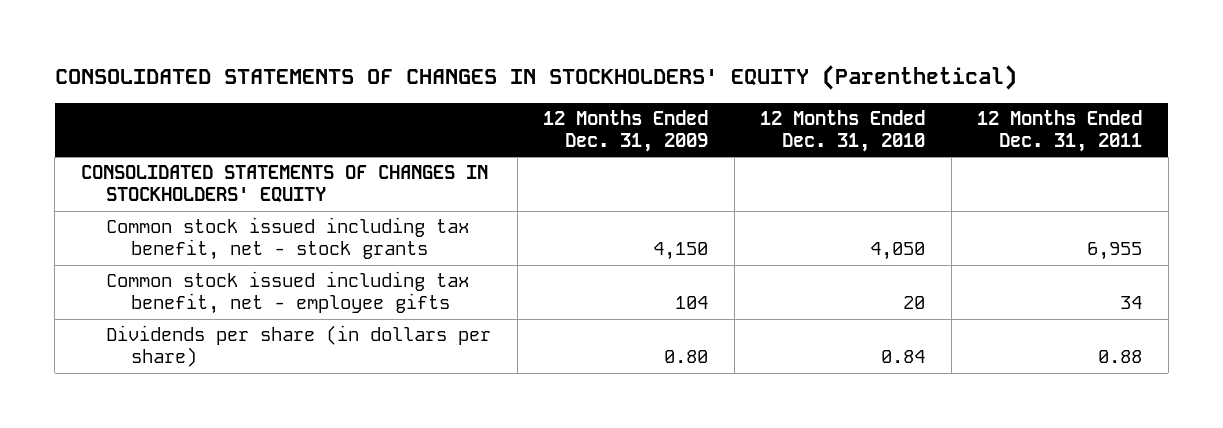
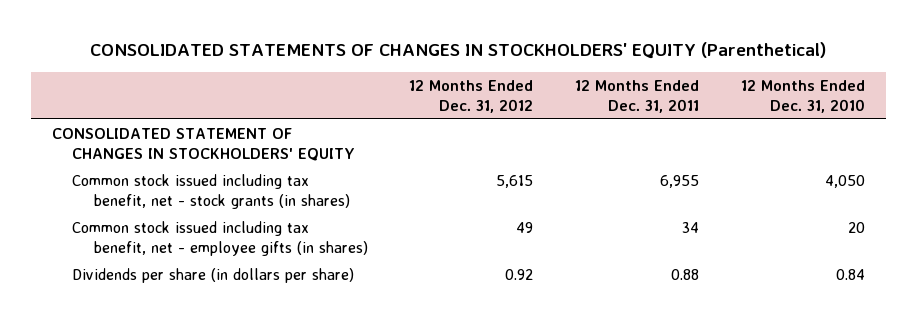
[543,110,709,153] 12 Months Ended Dec. 31, 2009 -> none
none -> [409,80,534,114] 12 Months Ended Dec. 31, 2012
[80,165,488,203] CONSOLIDATED STATEMENTS OF CHANGES IN STOCKHOLDERS' EQUITY -> [51,127,356,161] CONSOLIDATED STATEMENT OF CHANGES IN STOCKHOLDERS' EQUITY
[106,217,470,261] Common stock issued including tax benefit, net - stock grants -> [72,173,350,209] Common stock issued including tax benefit, net - stock grants (in shares)
[106,271,470,315] Common stock issued including tax benefit, net - employee gifts -> [72,220,368,256] Common stock issued including tax benefit, net - employee gifts (in shares)

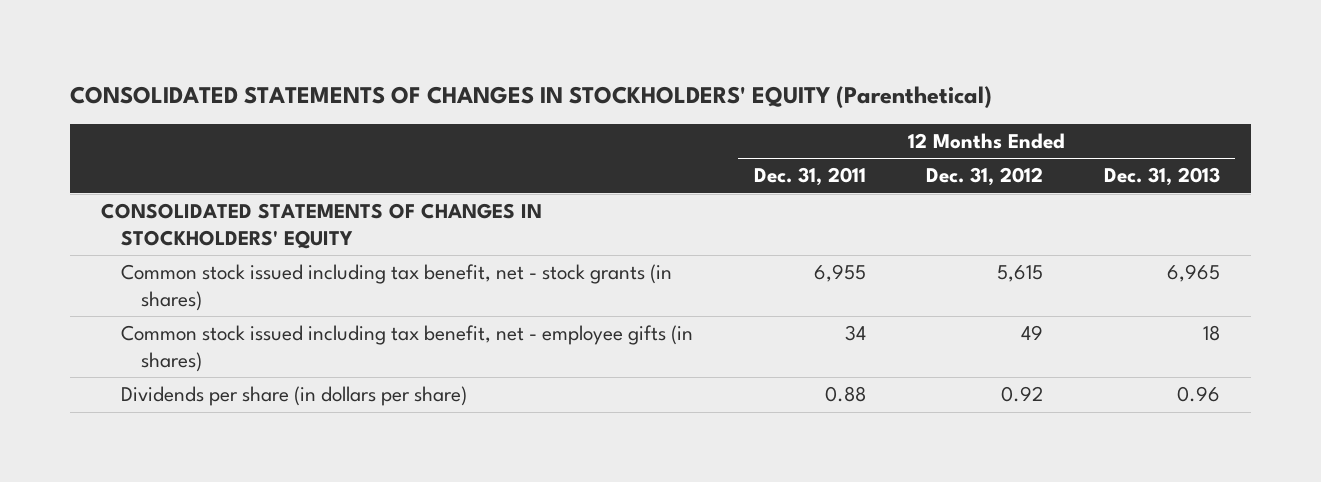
[740,80,865,114] 12 Months Ended Dec. 31, 2010 -> none
none -> [1104,167,1221,187] Dec. 31, 2013
[51,127,356,161] CONSOLIDATED STATEMENT OF CHANGES IN STOCKHOLDERS' EQUITY -> [100,203,542,249] CONSOLIDATED STATEMENTS OF CHANGES IN STOCKHOLDERS' EQUITY

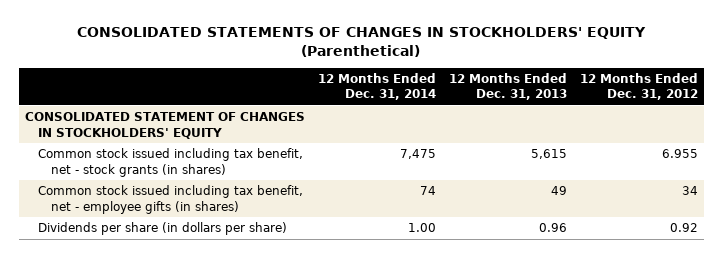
[753,167,866,187] Dec. 31, 2011 -> none
none -> [318,72,437,101] 12 Months Ended Dec. 31, 2014
[100,203,542,249] CONSOLIDATED STATEMENTS OF CHANGES IN STOCKHOLDERS' EQUITY -> [25,112,306,139] CONSOLIDATED STATEMENT OF CHANGES IN STOCKHOLDERS' EQUITY
[997,265,1044,283] 5,615 -> [661,149,698,159] 6.955
[1167,264,1221,283] 6,965 -> [530,149,567,160] 5,615
[1021,325,1044,341] 49 -> [681,186,698,196] 34
[1203,325,1221,342] 18 -> [550,186,567,196] 49

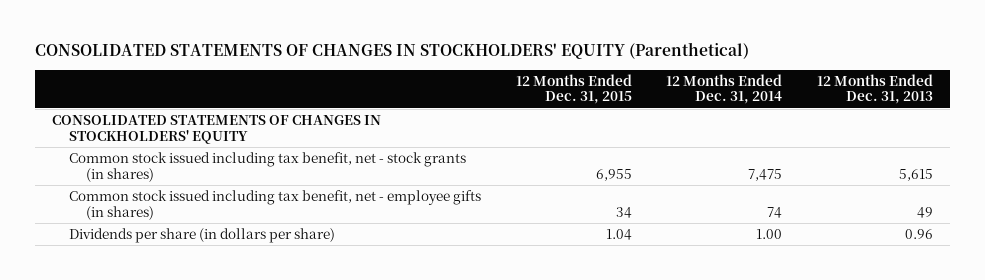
[579,72,698,101] 12 Months Ended Dec. 31, 2012 -> none
none -> [515,73,632,105] 12 Months Ended Dec. 31, 2015
[25,112,306,139] CONSOLIDATED STATEMENT OF CHANGES IN STOCKHOLDERS' EQUITY -> [52,115,382,144] CONSOLIDATED STATEMENTS OF CHANGES IN STOCKHOLDERS' EQUITY

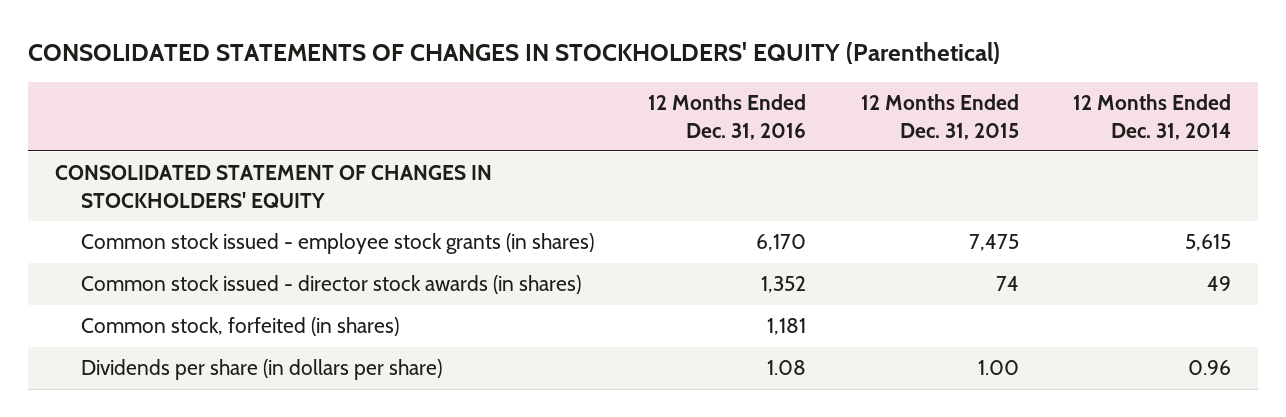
[816,73,933,105] 12 Months Ended Dec. 31, 2013 -> none
none -> [648,94,807,140] 12 Months Ended Dec. 31, 2016
[52,115,382,144] CONSOLIDATED STATEMENTS OF CHANGES IN STOCKHOLDERS' EQUITY -> [54,165,492,208] CONSOLIDATED STATEMENT OF CHANGES IN STOCKHOLDERS' EQUITY
[68,152,466,182] Common stock issued including tax benefit, net - stock grants (in shares) -> [80,233,594,255] Common stock issued - employee stock grants (in shares)
[595,168,632,181] 6,955 -> [968,234,1019,252] 7,475
[748,168,783,181] 7,475 -> [1184,234,1231,252] 5,615
[68,190,481,220] Common stock issued including tax benefit, net - employee gifts (in shares) -> [80,275,581,295] Common stock issued - director stock awards (in shares)
[615,206,632,218] 34 -> [995,276,1019,292] 74
[767,206,783,218] 74 -> [1206,276,1231,292] 49
none -> [80,317,399,337] Common stock, forfeited (in shares)
[605,229,632,241] 1.04 -> [977,360,1019,376] 1.00
[756,229,783,240] 1.00 -> [1187,360,1231,376] 0.96

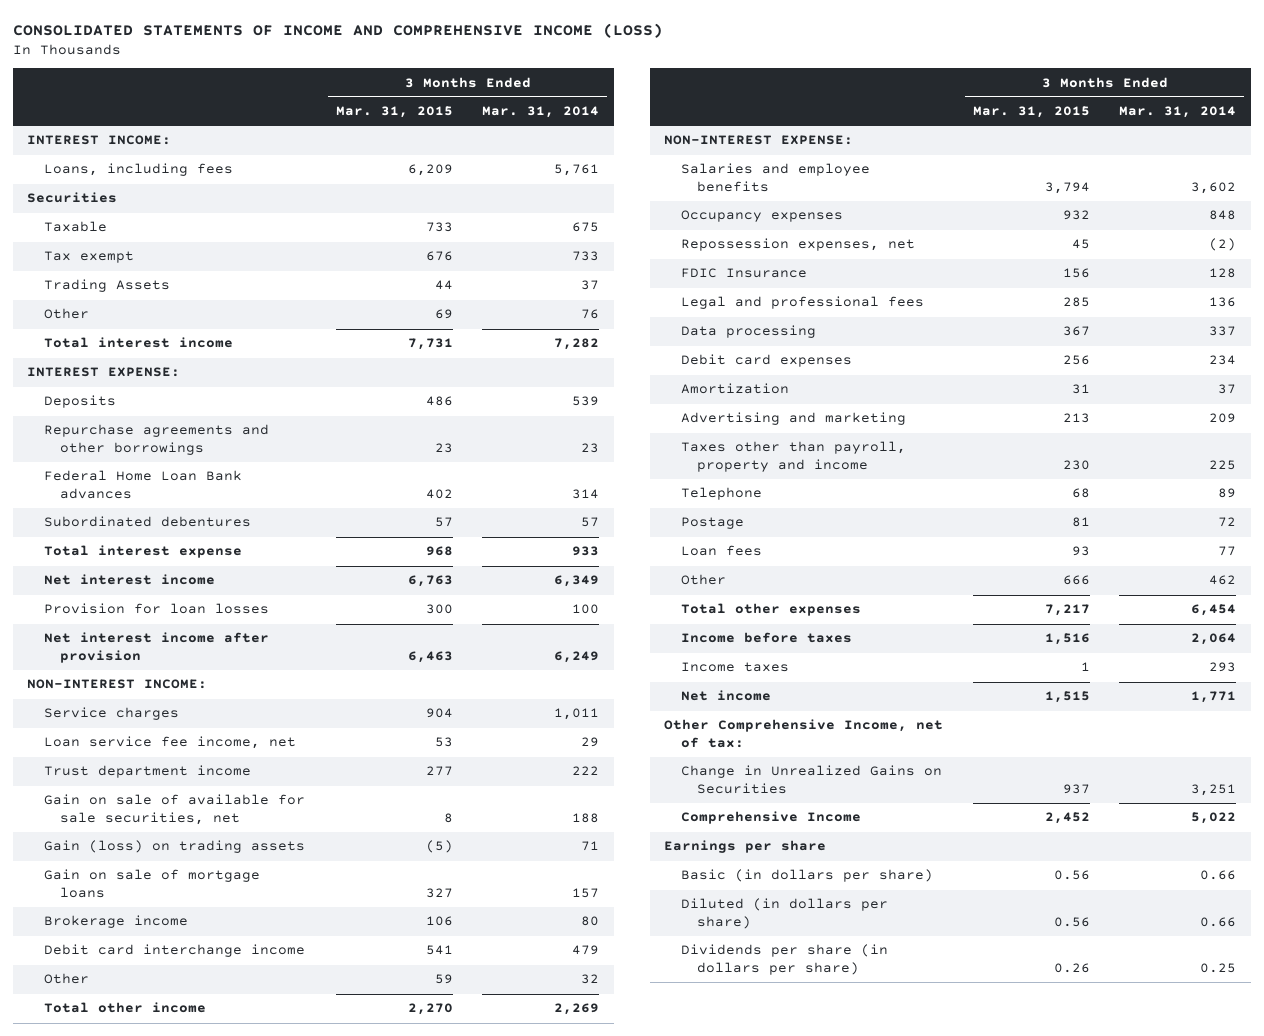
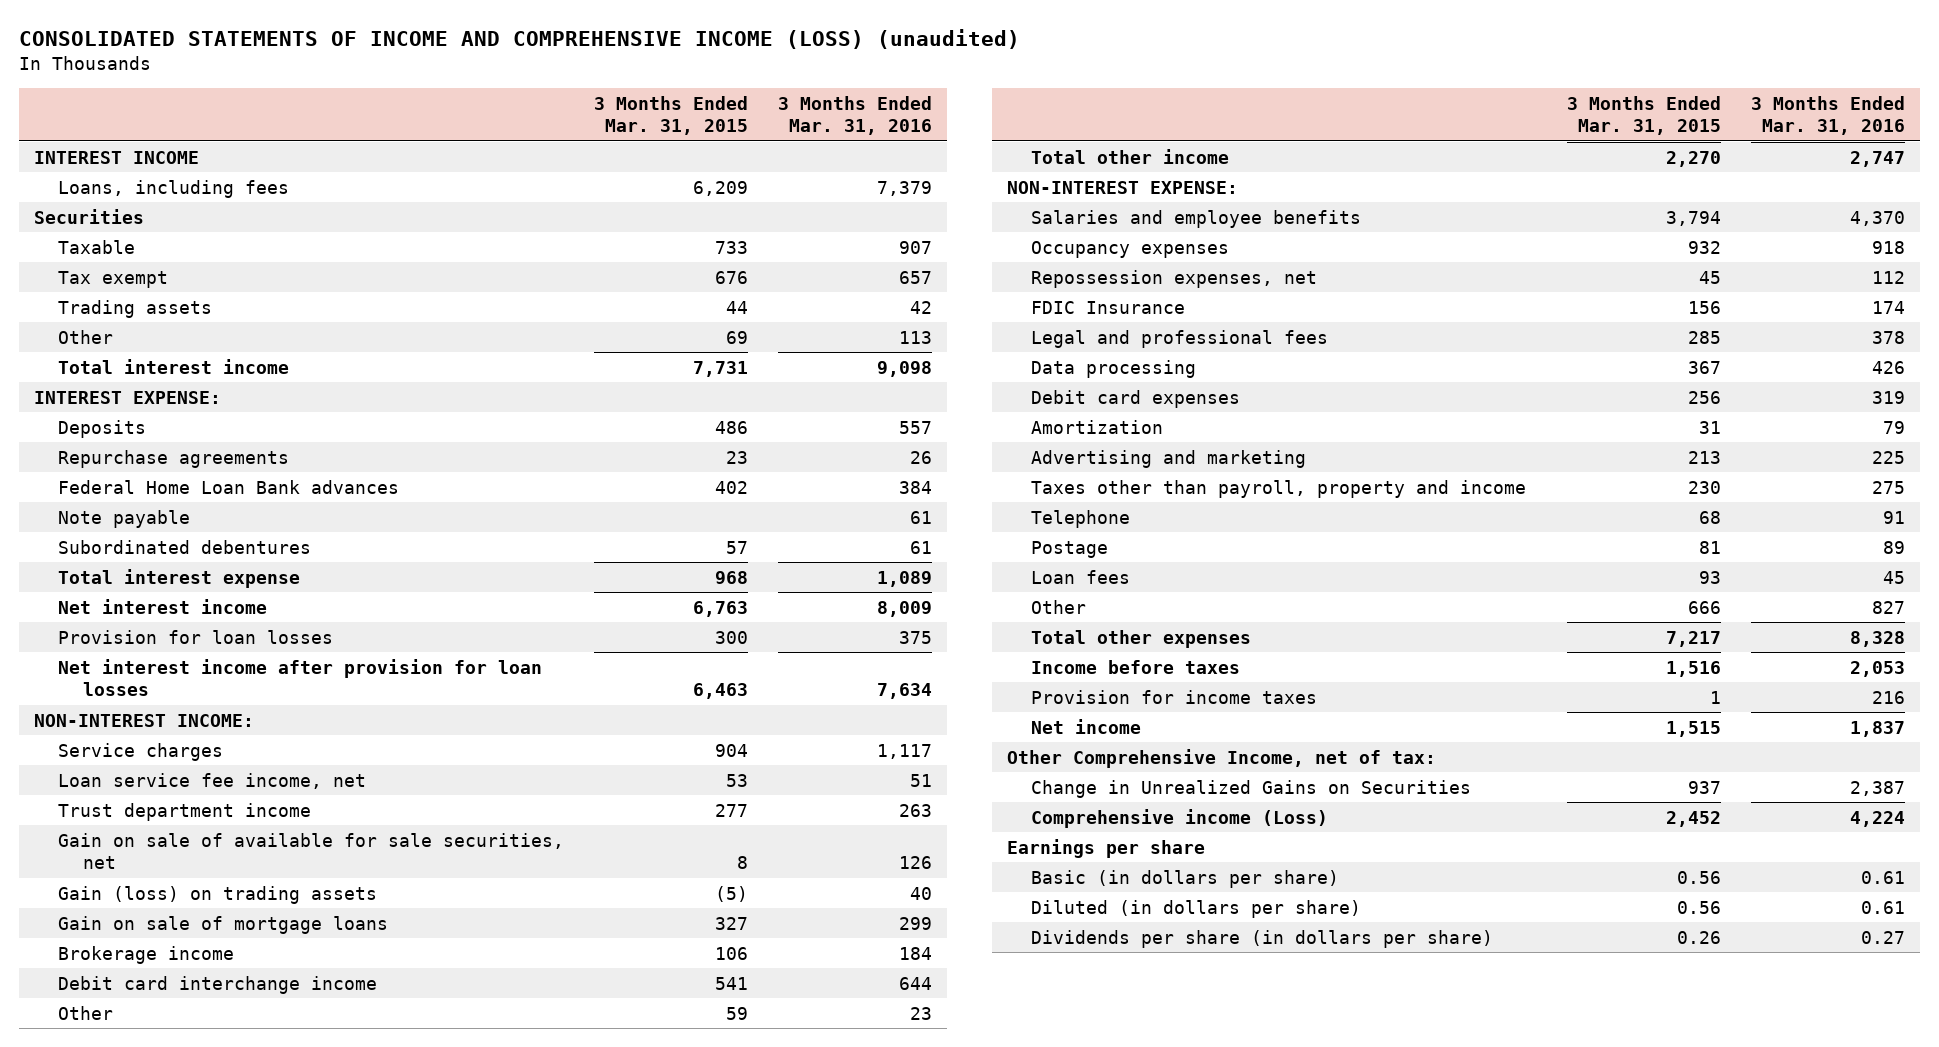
[12,22,663,38] CONSOLIDATED STATEMENTS OF INCOME AND COMPREHENSIVE INCOME (LOSS) -> [18,29,1020,50] CONSOLIDATED STATEMENTS OF INCOME AND COMPREHENSIVE INCOME (LOSS) (unaudited)
[482,106,600,119] Mar. 31, 2014 -> none
none -> [778,95,933,136] 3 Months Ended Mar. 31, 2016
[27,135,172,146] INTEREST INCOME: -> [33,150,199,164] INTEREST INCOME
[43,279,170,293] Trading Assets -> [58,299,213,318] Trading assets
[43,424,269,455] Repurchase agreements and other borrowings -> [58,449,290,468] Repurchase agreements
none -> [58,509,191,528] Note payable
[43,632,269,663] Net interest income after provision -> [58,658,543,696] Net interest income after provision for loan losses
[680,662,789,673] Income taxes -> [1030,689,1317,704] Provision for income taxes
[680,811,861,825] Comprehensive Income -> [1030,808,1328,828] Comprehensive income (Loss)

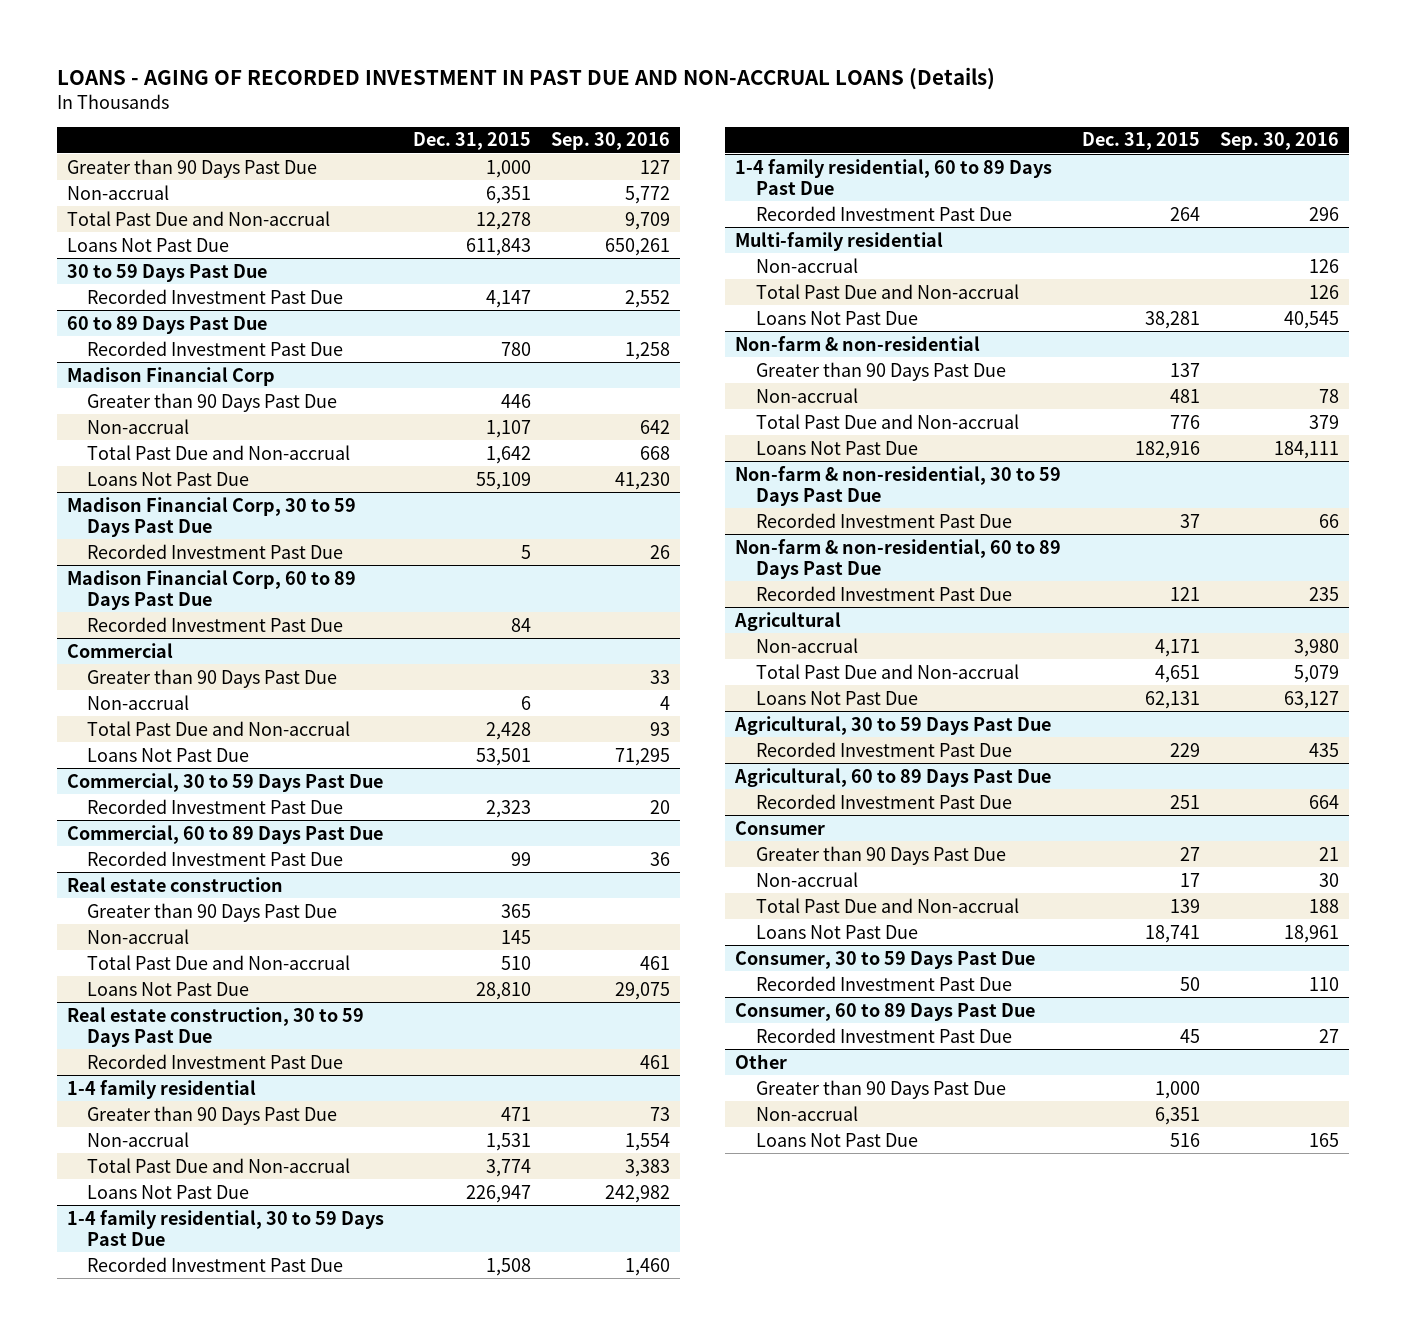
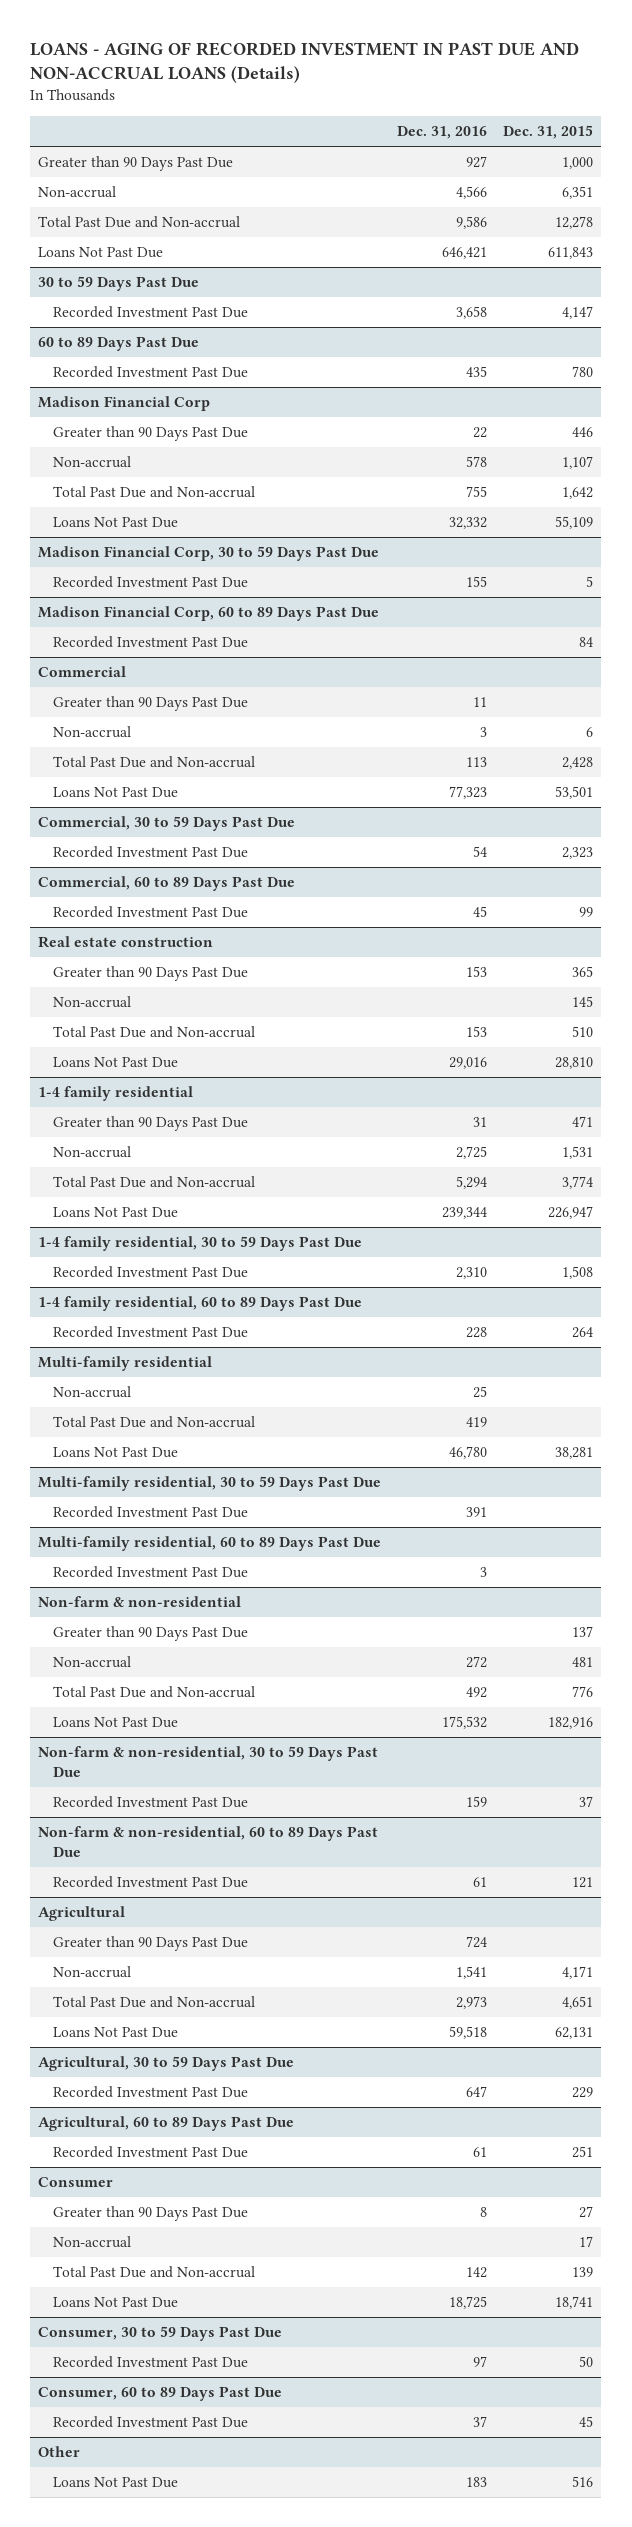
[551,132,671,151] Sep. 30, 2016 -> none
none -> [397,126,488,140] Dec. 31, 2016
[66,1006,364,1047] Real estate construction, 30 to 59 Days Past Due -> none
[87,1053,344,1069] Recorded Investment Past Due -> none
none -> [38,1476,382,1492] Multi-family residential, 30 to 59 Days Past Due
none -> [52,1506,248,1519] Recorded Investment Past Due
none -> [38,1536,382,1552] Multi-family residential, 60 to 89 Days Past Due
none -> [52,1566,248,1579] Recorded Investment Past Due
none -> [52,1936,248,1952] Greater than 90 Days Past Due
[755,1079,1006,1099] Greater than 90 Days Past Due -> none
[755,1105,858,1121] Non-accrual -> none

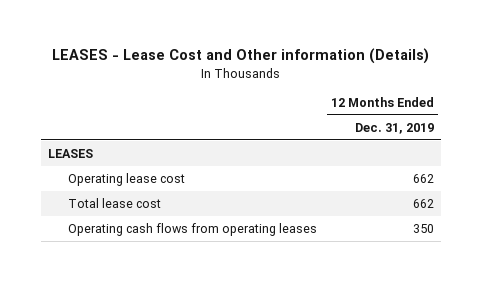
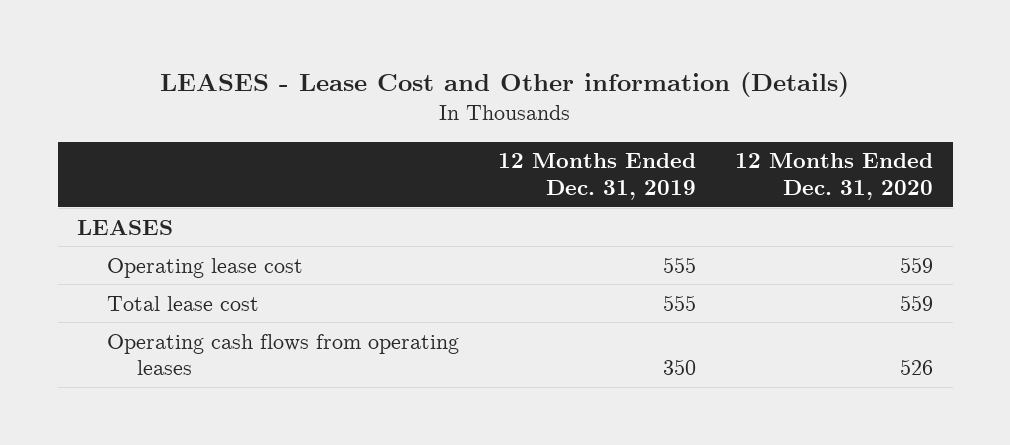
none -> [735,153,934,201] 12 Months Ended Dec. 31, 2020
[413,173,435,183] 662 -> [663,256,697,273] 555
[413,198,435,208] 662 -> [663,294,697,311] 555

